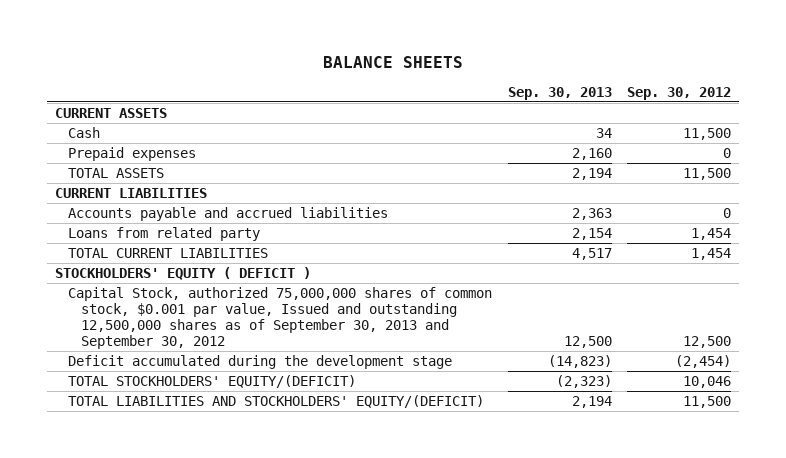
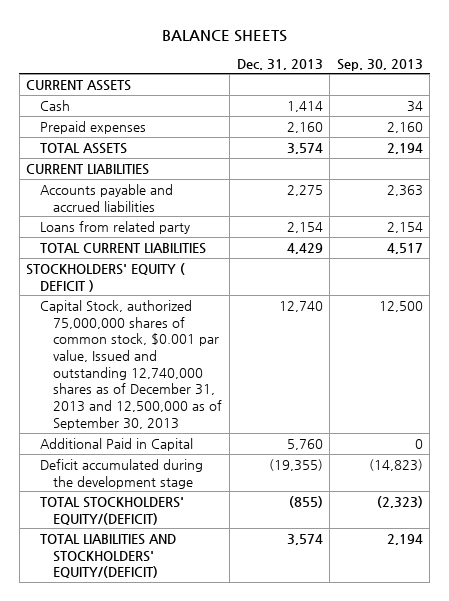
[626,86,731,100] Sep. 30, 2012 -> none
none -> [236,58,323,70] Dec. 31, 2013
[68,286,493,350] Capital Stock, authorized 75,000,000 shares of common stock, $0.001 par value, Issued and outstanding 12,500,000 shares as of September 30, 2013 and September 30, 2012 -> [39,299,223,430] Capital Stock, authorized 75,000,000 shares of common stock, $0.001 par value, Issued and outstanding 12,740,000 shares as of December 31, 2013 and 12,500,000 as of September 30, 2013
none -> [39,437,193,451] Additional Paid in Capital

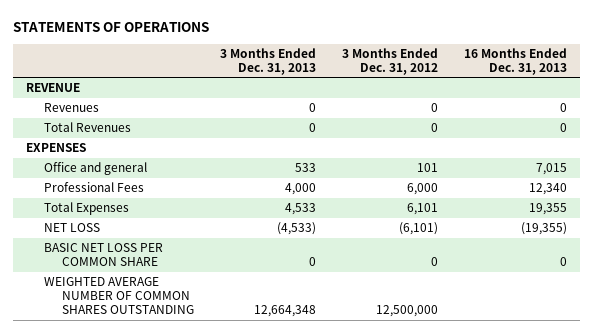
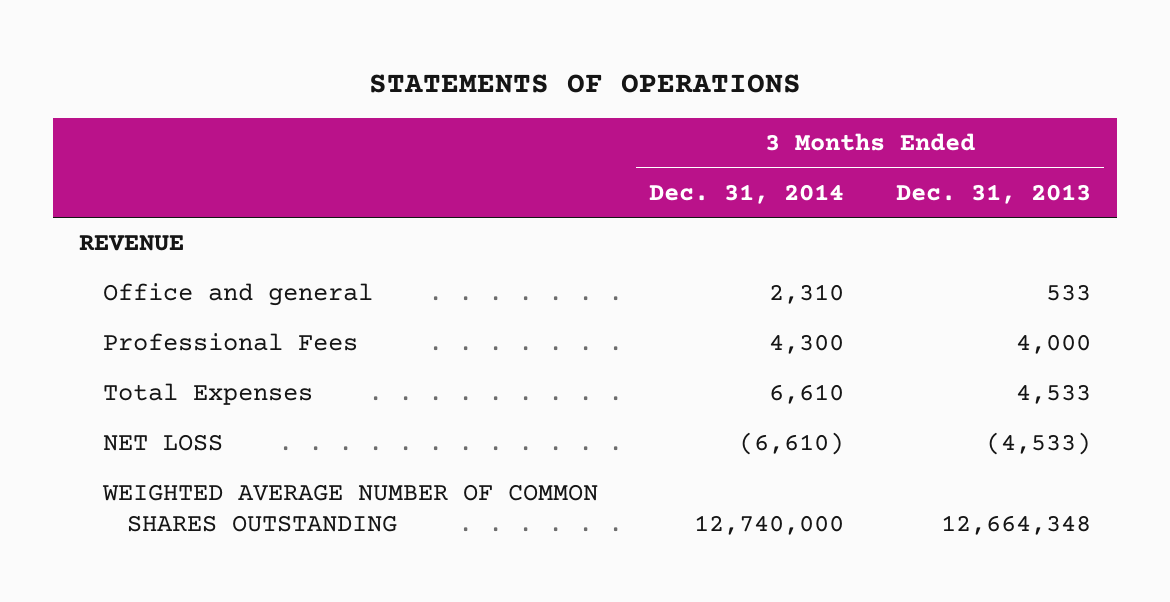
[342,47,439,75] 3 Months Ended Dec. 31, 2012 -> none
[464,47,568,75] 16 Months Ended Dec. 31, 2013 -> none
none -> [649,183,845,204] Dec. 31, 2014
[44,103,100,113] Revenues -> none
[44,122,132,133] Total Revenues -> none
[26,143,87,153] EXPENSES -> none
[44,243,164,267] BASIC NET LOSS PER COMMON SHARE -> none

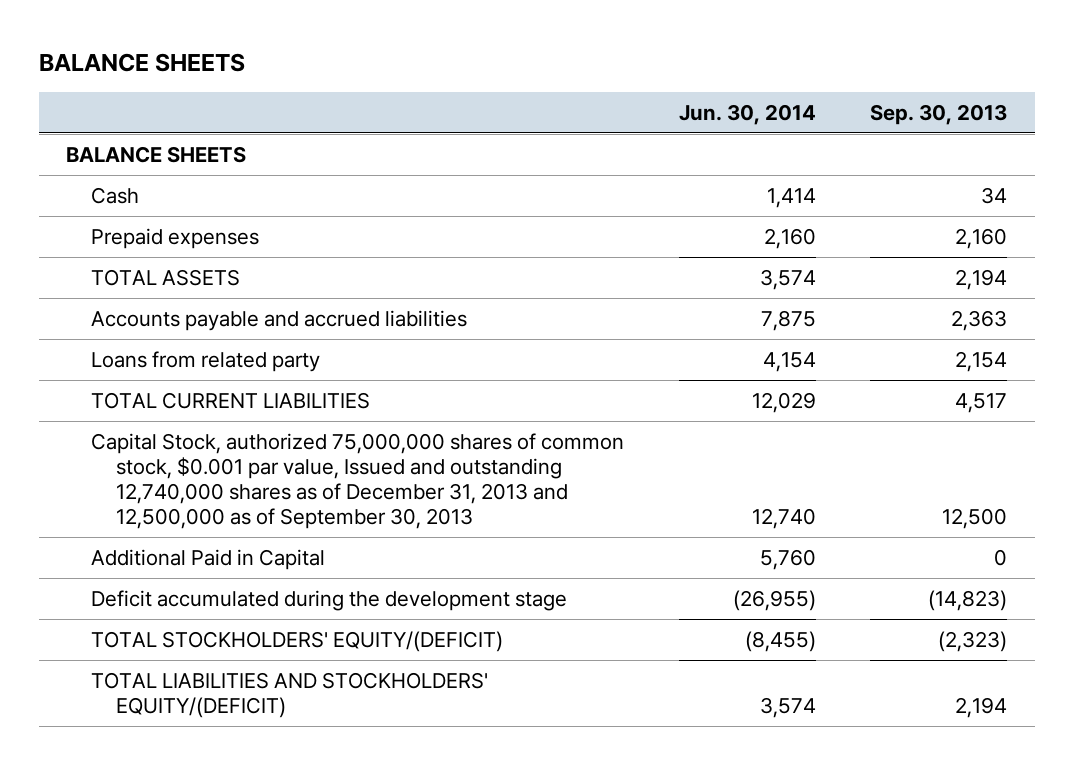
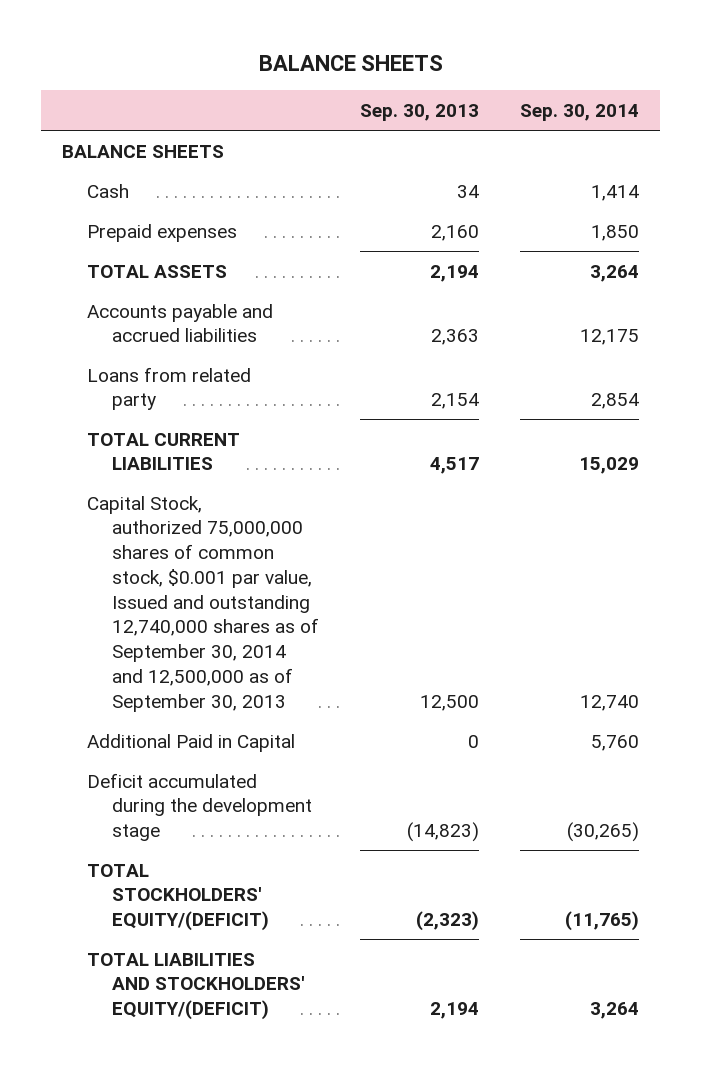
[678,103,816,125] Jun. 30, 2014 -> none
none -> [520,103,640,121] Sep. 30, 2014
[91,432,625,530] Capital Stock, authorized 75,000,000 shares of common stock, $0.001 par value, Issued and outstanding 12,740,000 shares as of December 31, 2013 and 12,500,000 as of September 30, 2013 -> [86,495,319,712] Capital Stock, authorized 75,000,000 shares of common stock, $0.001 par value, Issued and outstanding 12,740,000 shares as of September 30, 2014 and 12,500,000 as of September 30, 2013

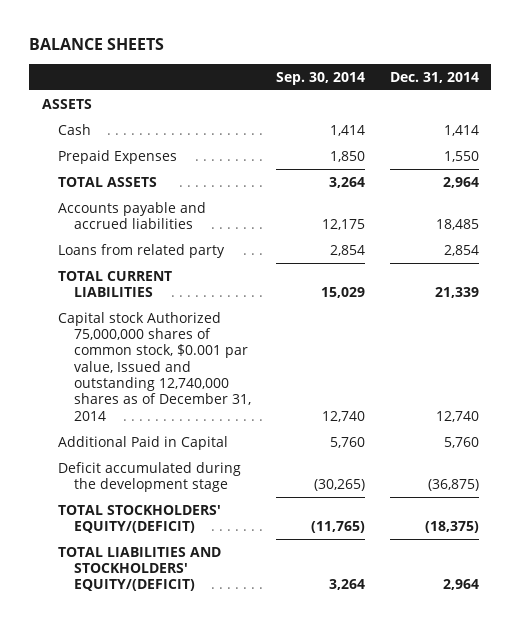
[360,103,480,121] Sep. 30, 2013 -> none
none -> [389,71,479,83] Dec. 31, 2014
[62,144,225,158] BALANCE SHEETS -> none
none -> [41,98,92,109] ASSETS
[86,223,237,242] Prepaid expenses -> [57,149,177,164] Prepaid Expenses
[86,495,319,712] Capital Stock, authorized 75,000,000 shares of common stock, $0.001 par value, Issued and outstanding 12,740,000 shares as of September 30, 2014 and 12,500,000 as of September 30, 2013 -> [57,311,251,421] Capital stock Authorized 75,000,000 shares of common stock, $0.001 par value, Issued and outstanding 12,740,000 shares as of December 31, 2014

